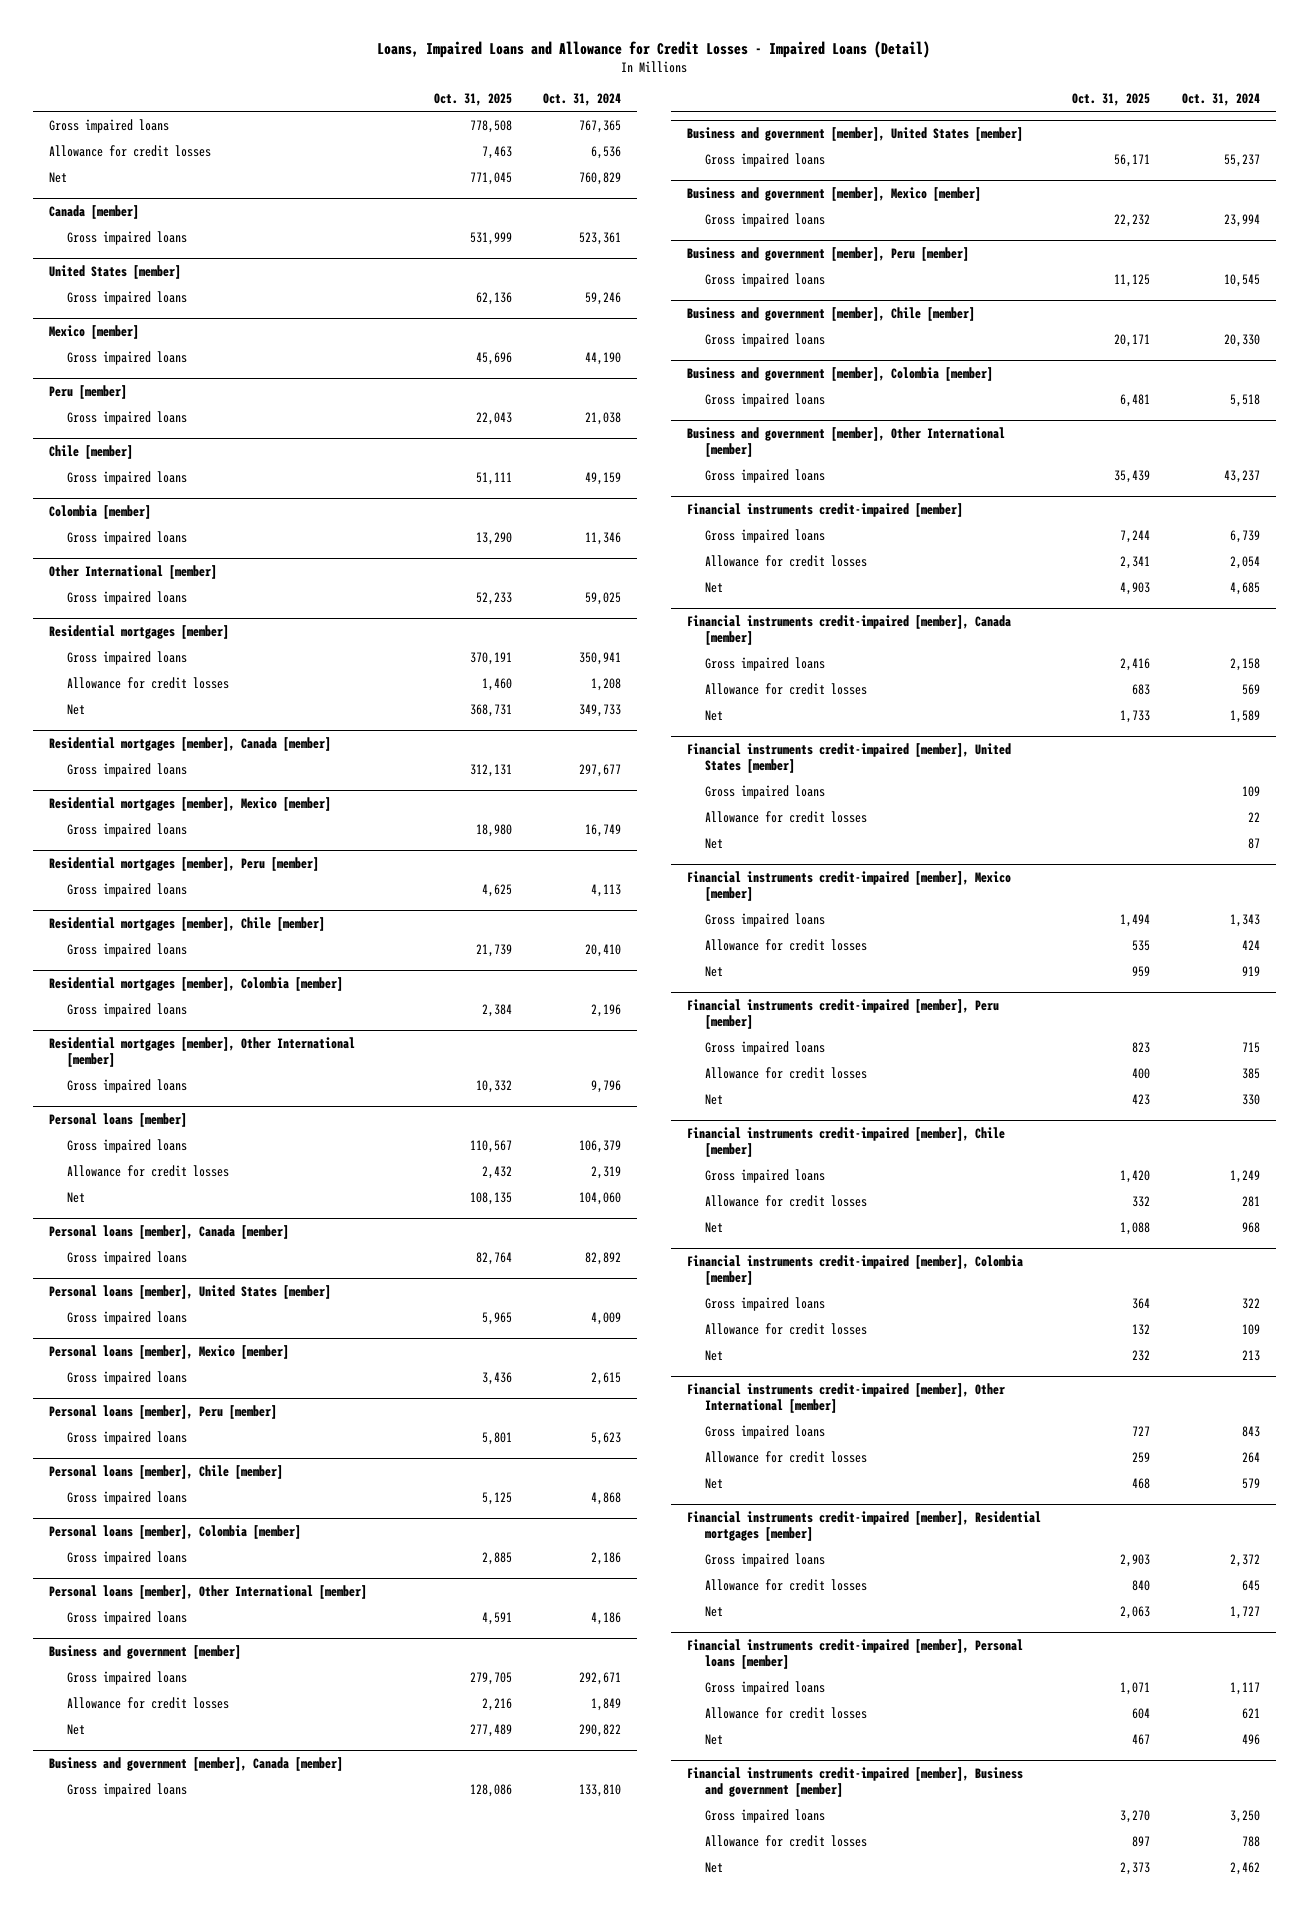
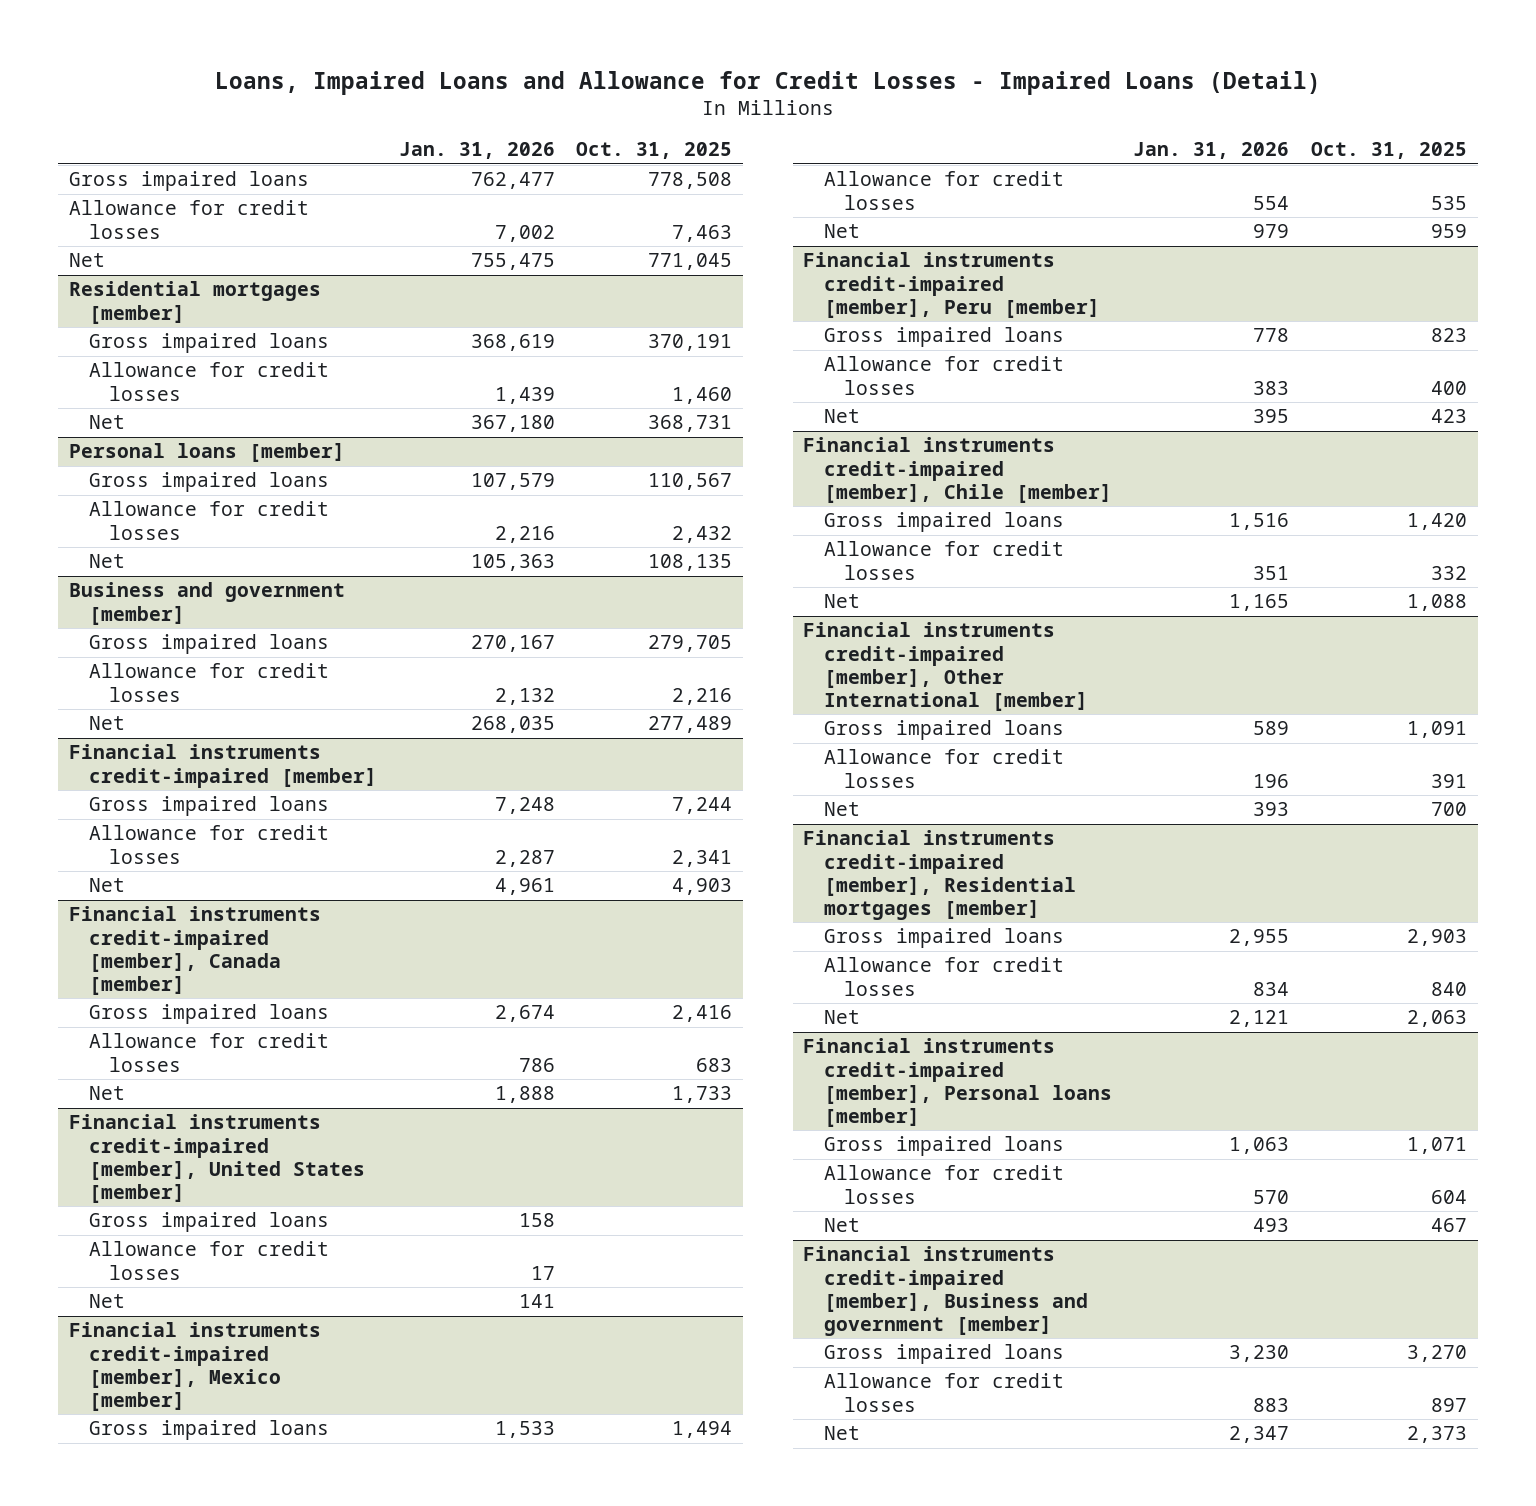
[543,93,622,107] Oct. 31, 2024 -> none
none -> [398,142,555,160] Jan. 31, 2026
[48,204,139,219] Canada [member] -> none
[66,230,187,245] Gross impaired loans -> none
[48,264,181,279] United States [member] -> none
[66,290,187,305] Gross impaired loans -> none
[48,324,139,339] Mexico [member] -> none
[66,350,187,365] Gross impaired loans -> none
[48,384,127,399] Peru [member] -> none
[66,410,187,425] Gross impaired loans -> none
[48,444,133,459] Chile [member] -> none
[66,470,187,485] Gross impaired loans -> none
[48,504,151,519] Colombia [member] -> none
[66,530,187,545] Gross impaired loans -> none
[48,564,217,579] Other International [member] -> none
[66,590,187,605] Gross impaired loans -> none
[48,736,331,751] Residential mortgages [member], Canada [member] -> none
[66,762,187,777] Gross impaired loans -> none
[48,796,331,811] Residential mortgages [member], Mexico [member] -> none
[66,822,187,837] Gross impaired loans -> none
[48,856,319,871] Residential mortgages [member], Peru [member] -> none
[66,882,187,897] Gross impaired loans -> none
[48,916,325,931] Residential mortgages [member], Chile [member] -> none
[66,942,187,957] Gross impaired loans -> none
[48,976,343,991] Residential mortgages [member], Colombia [member] -> none
[66,1002,187,1017] Gross impaired loans -> none
[48,1036,355,1068] Residential mortgages [member], Other International [member] -> none
[66,1078,187,1093] Gross impaired loans -> none
[48,1224,289,1239] Personal loans [member], Canada [member] -> none
[66,1250,187,1265] Gross impaired loans -> none
[48,1284,331,1299] Personal loans [member], United States [member] -> none
[66,1310,187,1325] Gross impaired loans -> none
[48,1344,289,1359] Personal loans [member], Mexico [member] -> none
[66,1370,187,1385] Gross impaired loans -> none
[48,1404,277,1419] Personal loans [member], Peru [member] -> none
[66,1430,187,1445] Gross impaired loans -> none
[48,1464,283,1479] Personal loans [member], Chile [member] -> none
[66,1490,187,1505] Gross impaired loans -> none
[48,1524,301,1539] Personal loans [member], Colombia [member] -> none
[66,1550,187,1565] Gross impaired loans -> none
[48,1584,367,1599] Personal loans [member], Other International [member] -> none
[66,1610,187,1625] Gross impaired loans -> none
[48,1756,343,1771] Business and government [member], Canada [member] -> none
[66,1782,187,1797] Gross impaired loans -> none
[686,126,1023,141] Business and government [member], United States [member] -> none
[705,152,826,167] Gross impaired loans -> none
[686,186,981,201] Business and government [member], Mexico [member] -> none
[705,212,826,227] Gross impaired loans -> none
[686,246,969,261] Business and government [member], Peru [member] -> none
[705,272,826,287] Gross impaired loans -> none
[686,306,975,321] Business and government [member], Chile [member] -> none
[705,332,826,347] Gross impaired loans -> none
[686,366,993,381] Business and government [member], Colombia [member] -> none
[705,392,826,407] Gross impaired loans -> none
[686,426,1005,458] Business and government [member], Other International [member] -> none
[705,468,826,483] Gross impaired loans -> none
[686,1254,1023,1286] Financial instruments credit-impaired [member], Colombia [member] -> none
[705,1296,826,1311] Gross impaired loans -> none
[705,1322,868,1335] Allowance for credit losses -> none
[705,1349,724,1361] Net -> none
[1132,1425,1151,1436] 727 -> [1406,721,1467,739] 1,091
[1132,1451,1151,1463] 259 -> [1430,773,1467,788] 391
[1132,1477,1151,1489] 468 -> [1430,802,1467,817] 700

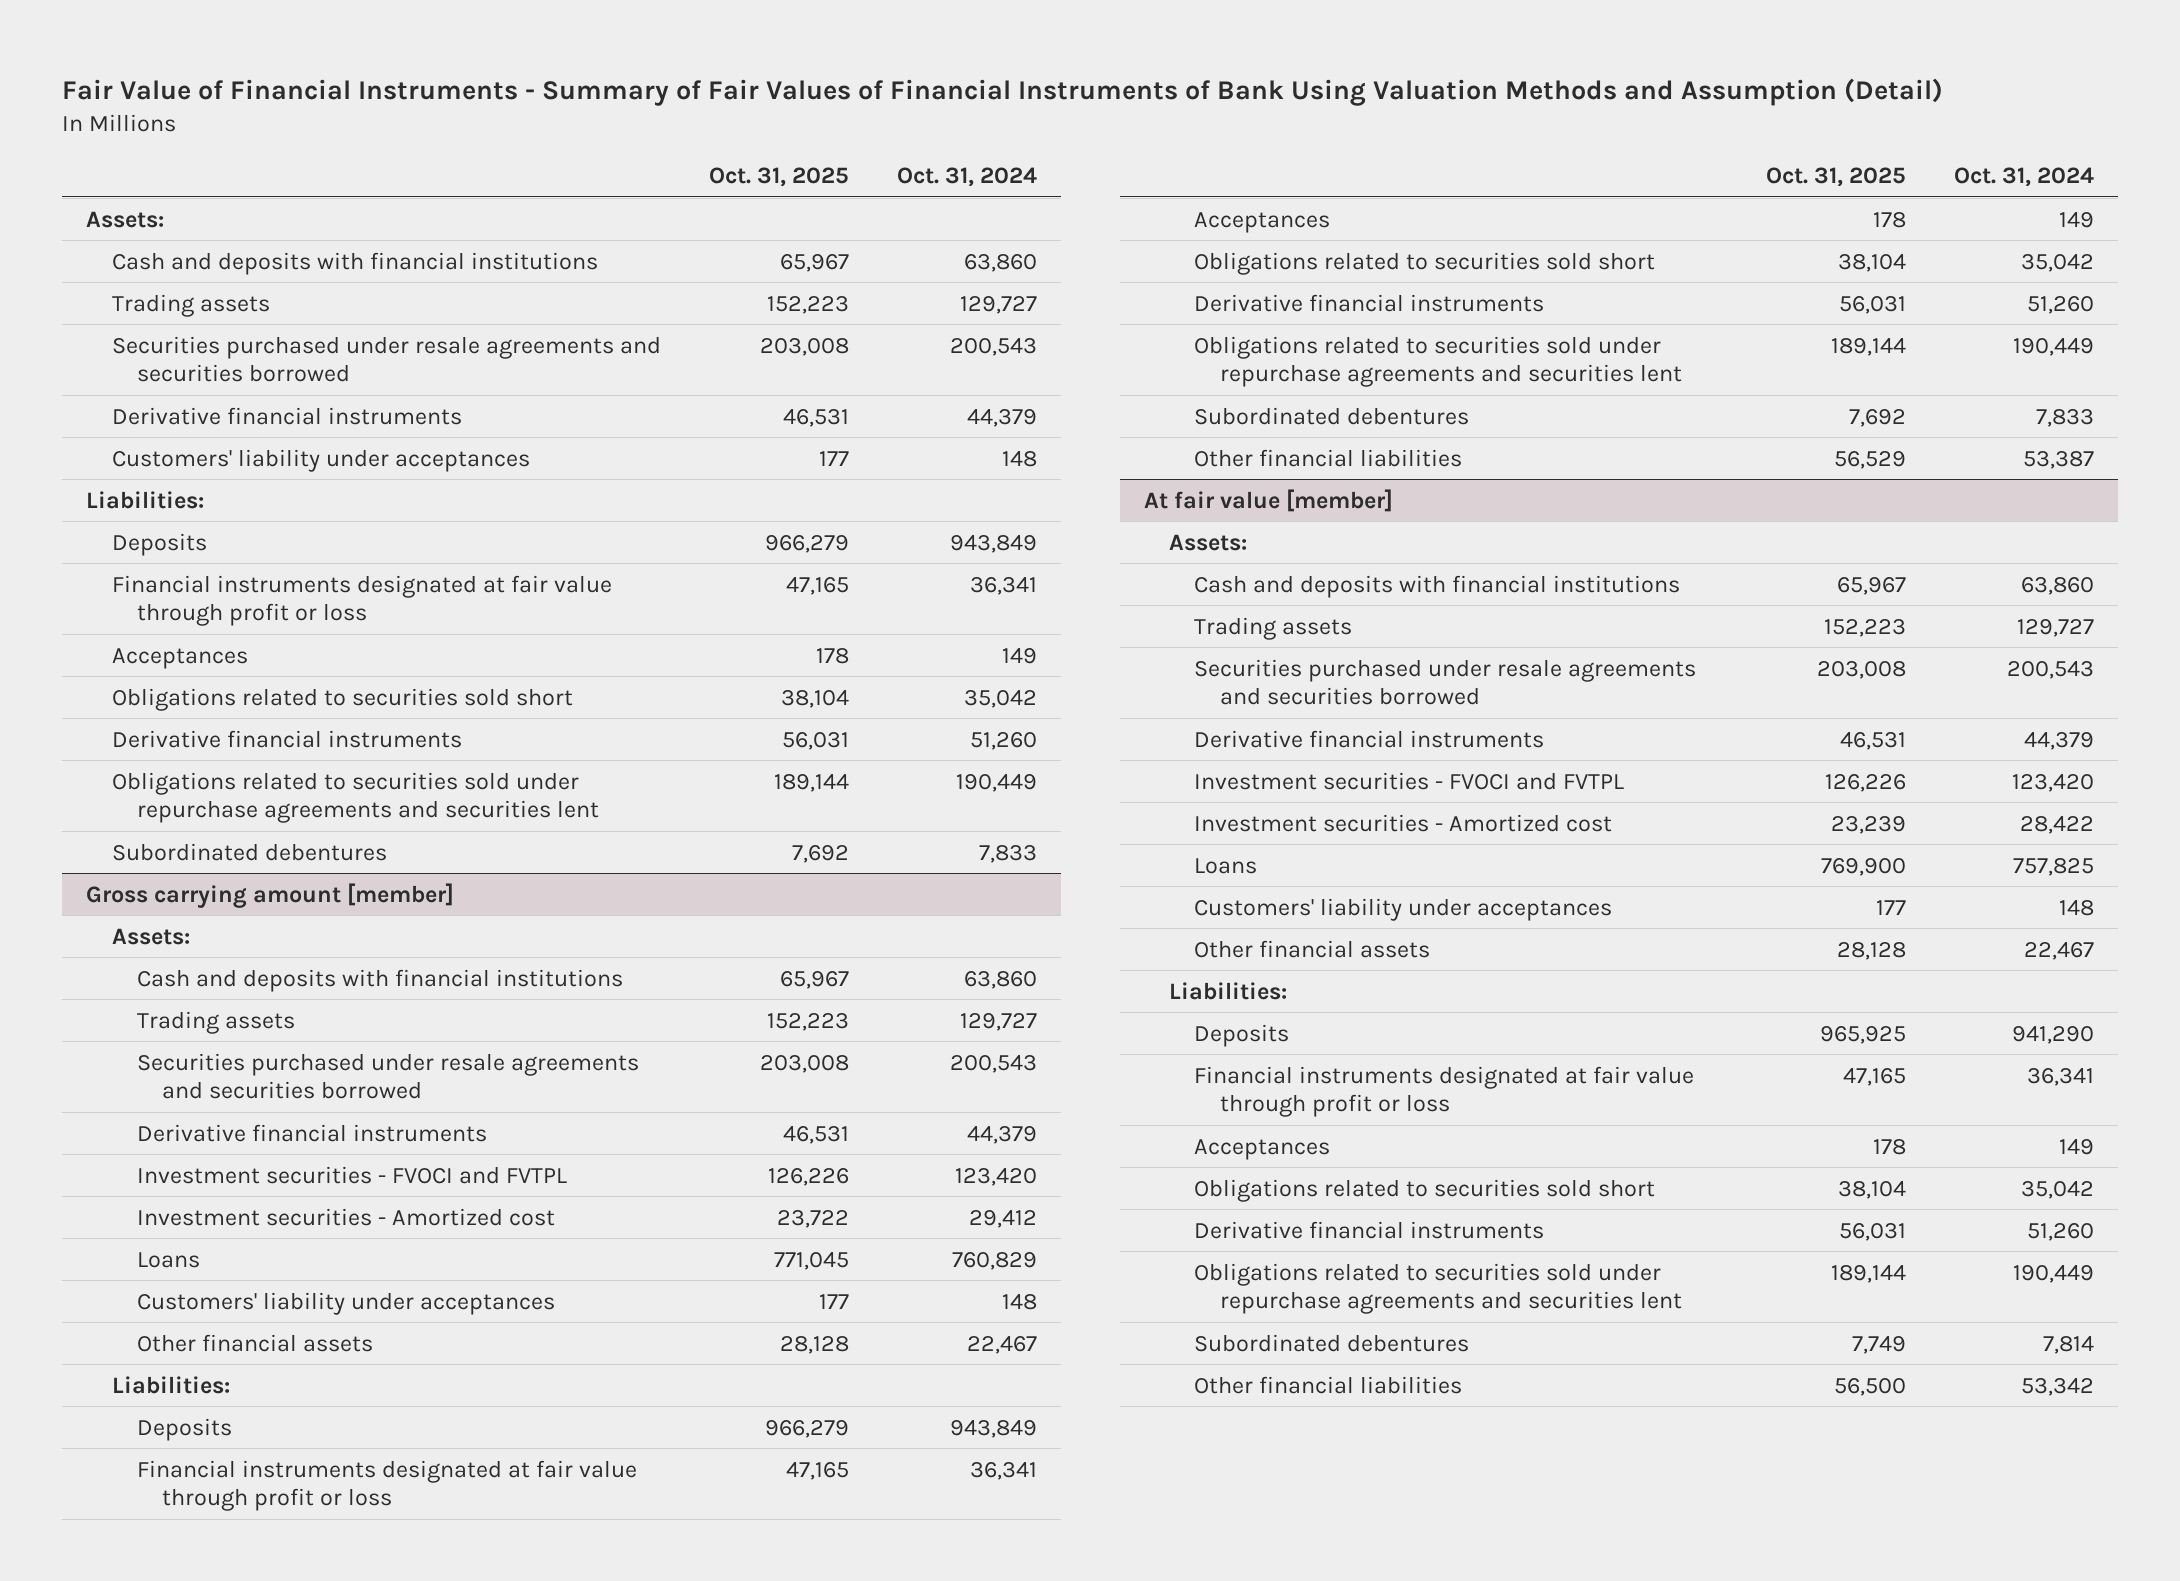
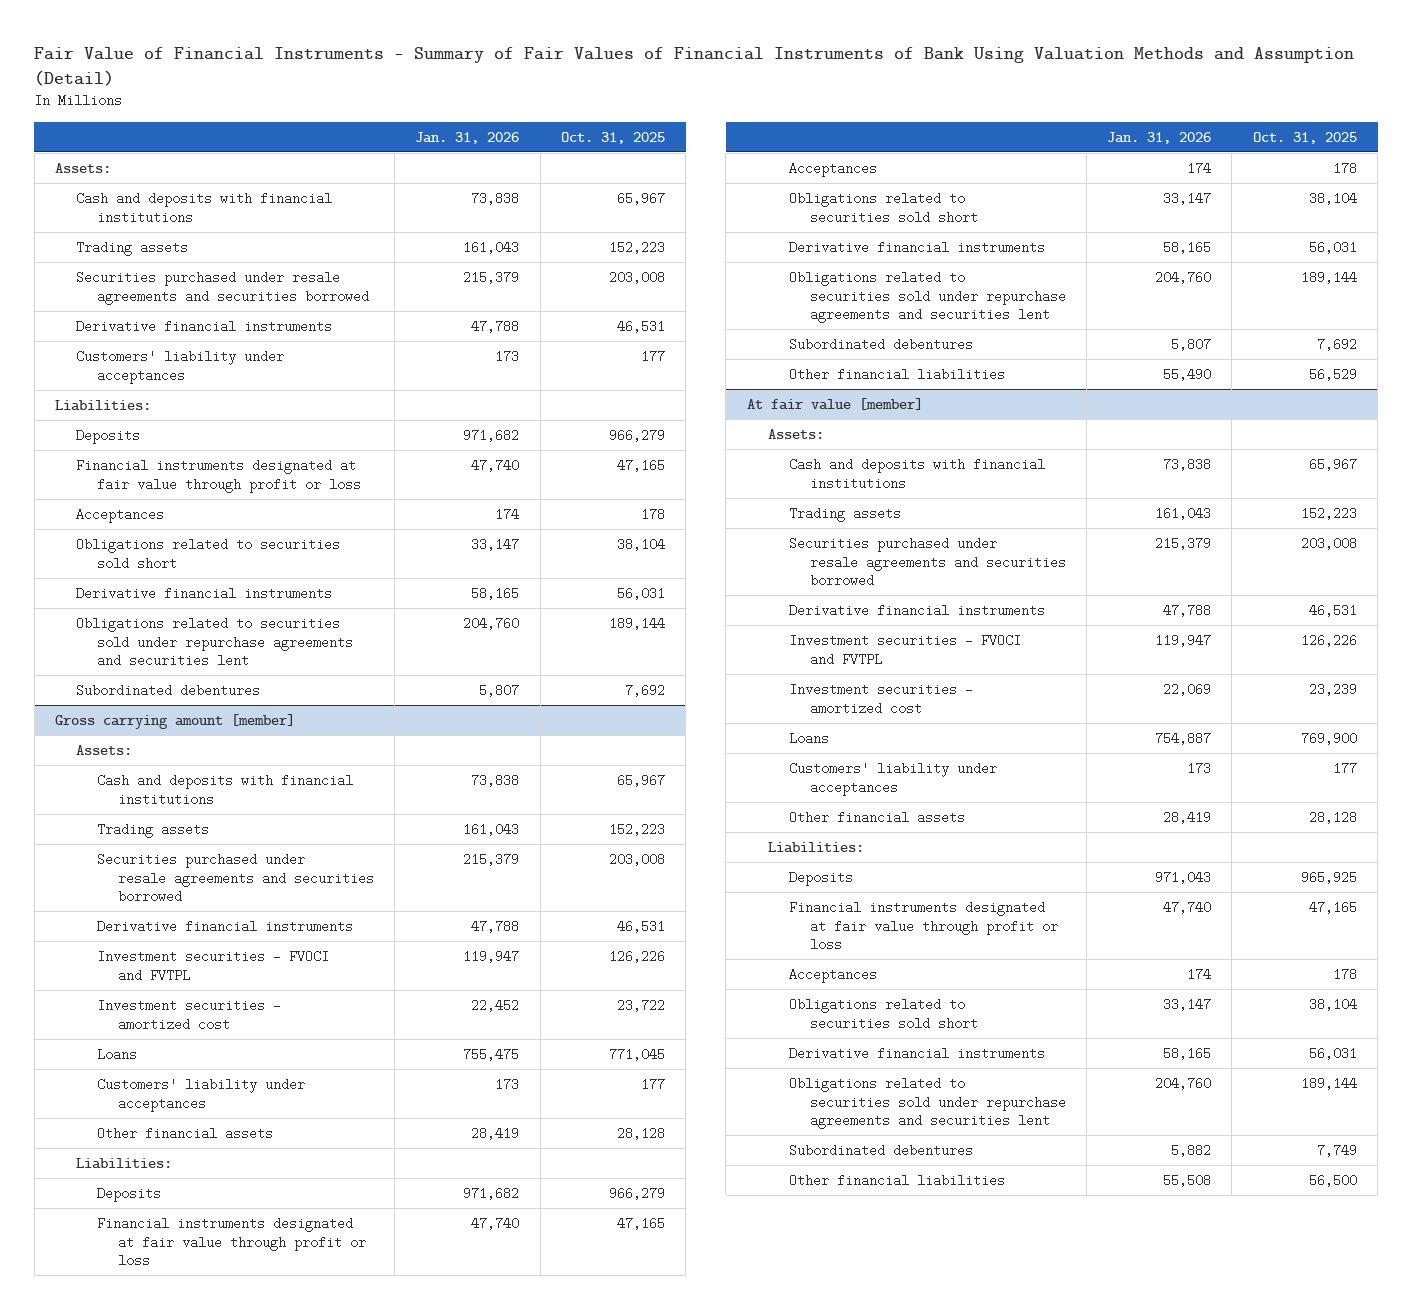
[896,167,1037,188] Oct. 31, 2024 -> none
none -> [415,131,520,144] Jan. 31, 2026
[136,1207,555,1226] Investment securities - Amortized cost -> [96,999,281,1031] Investment securities - amortized cost
[1194,813,1613,832] Investment securities - Amortized cost -> [788,683,973,715] Investment securities - amortized cost

